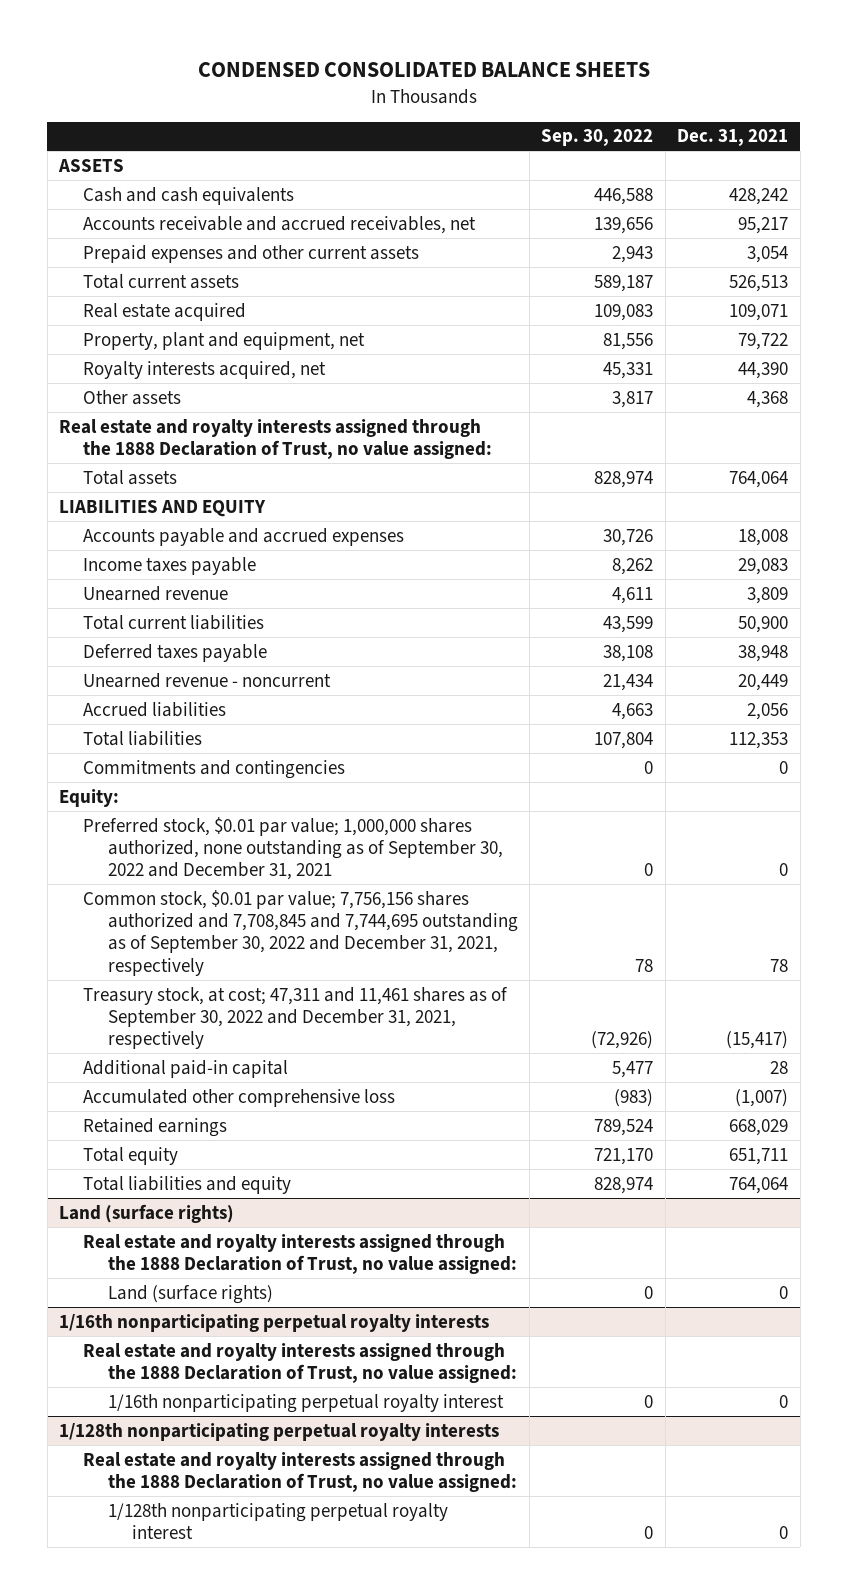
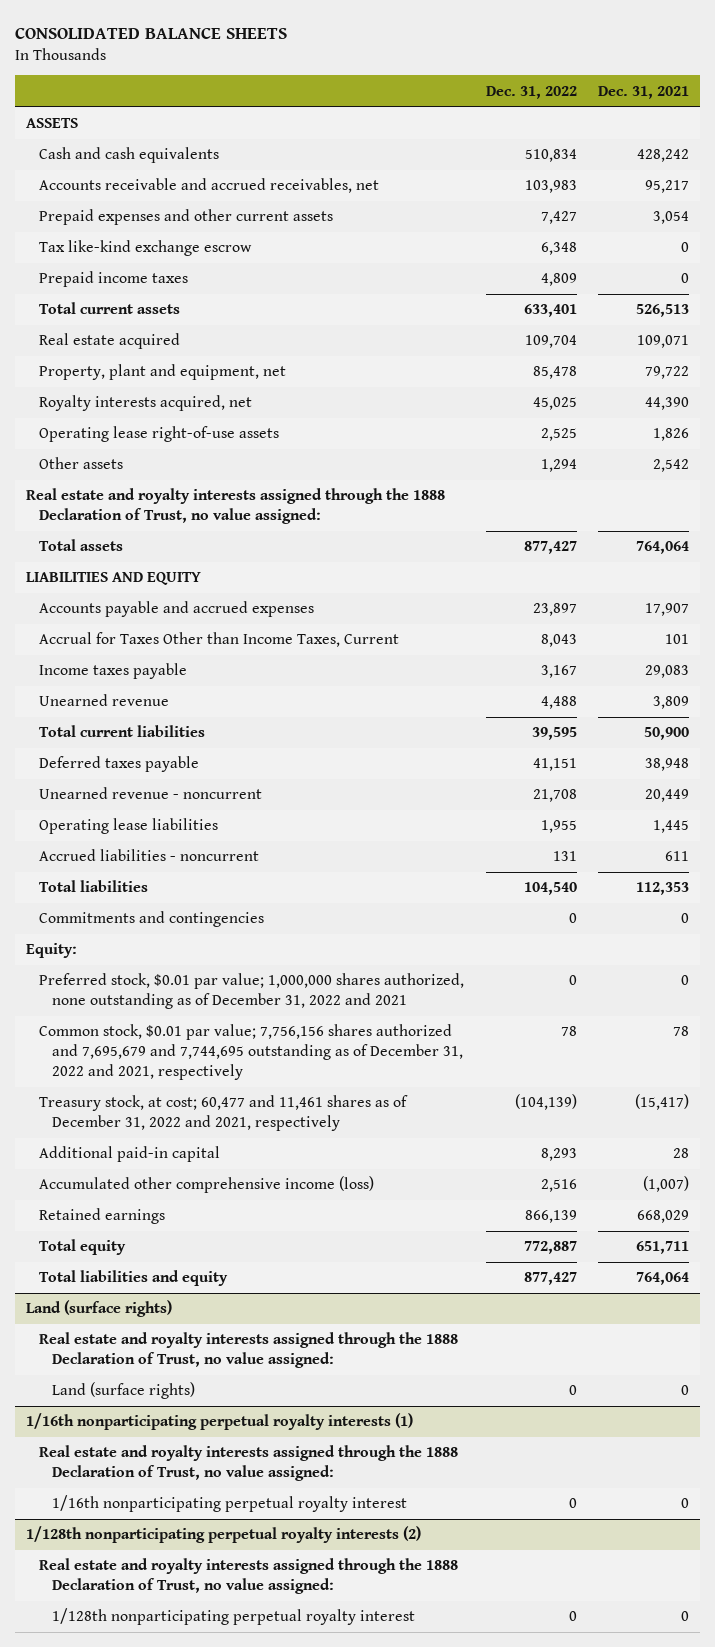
[197,61,650,77] CONDENSED CONSOLIDATED BALANCE SHEETS -> [15,28,288,40] CONSOLIDATED BALANCE SHEETS
[541,129,654,147] Sep. 30, 2022 -> none
none -> [485,85,577,99] Dec. 31, 2022
none -> [39,240,253,257] Tax like-kind exchange escrow
none -> [39,271,189,288] Prepaid income taxes
none -> [39,426,280,443] Operating lease right-of-use assets
[747,390,789,408] 4,368 -> [653,459,690,473] 2,542
[738,528,789,546] 18,008 -> [645,603,690,617] 17,907
none -> [39,632,400,648] Accrual for Taxes Other than Income Taxes, Current
none -> [39,818,219,835] Operating lease liabilities
[83,701,227,717] Accrued liabilities -> [39,849,260,862] Accrued liabilities - noncurrent
[747,702,789,720] 2,056 -> [665,851,690,862] 611
[83,816,503,881] Preferred stock, $0.01 par value; 1,000,000 shares authorized, none outstanding as of September 30, 2022 and December 31, 2021 -> [39,973,465,1010] Preferred stock, $0.01 par value; 1,000,000 shares authorized, none outstanding as of December 31, 2022 and 2021
[83,889,518,976] Common stock, $0.01 par value; 7,756,156 shares authorized and 7,708,845 and 7,744,695 outstanding as of September 30, 2022 and December 31, 2021, respectively -> [39,1024,464,1081] Common stock, $0.01 par value; 7,756,156 shares authorized and 7,695,679 and 7,744,695 outstanding as of December 31, 2022 and 2021, respectively
[83,986,509,1050] Treasury stock, at cost; 47,311 and 11,461 shares as of September 30, 2022 and December 31, 2021, respectively -> [39,1095,409,1132] Treasury stock, at cost; 60,477 and 11,461 shares as of December 31, 2022 and 2021, respectively
[83,1088,396,1107] Accumulated other comprehensive loss -> [39,1176,375,1194] Accumulated other comprehensive income (loss)
[59,1313,490,1332] 1/16th nonparticipating perpetual royalty interests -> [25,1413,413,1431] 1/16th nonparticipating perpetual royalty interests (1)
[59,1422,500,1441] 1/128th nonparticipating perpetual royalty interests -> [25,1526,421,1544] 1/128th nonparticipating perpetual royalty interests (2)

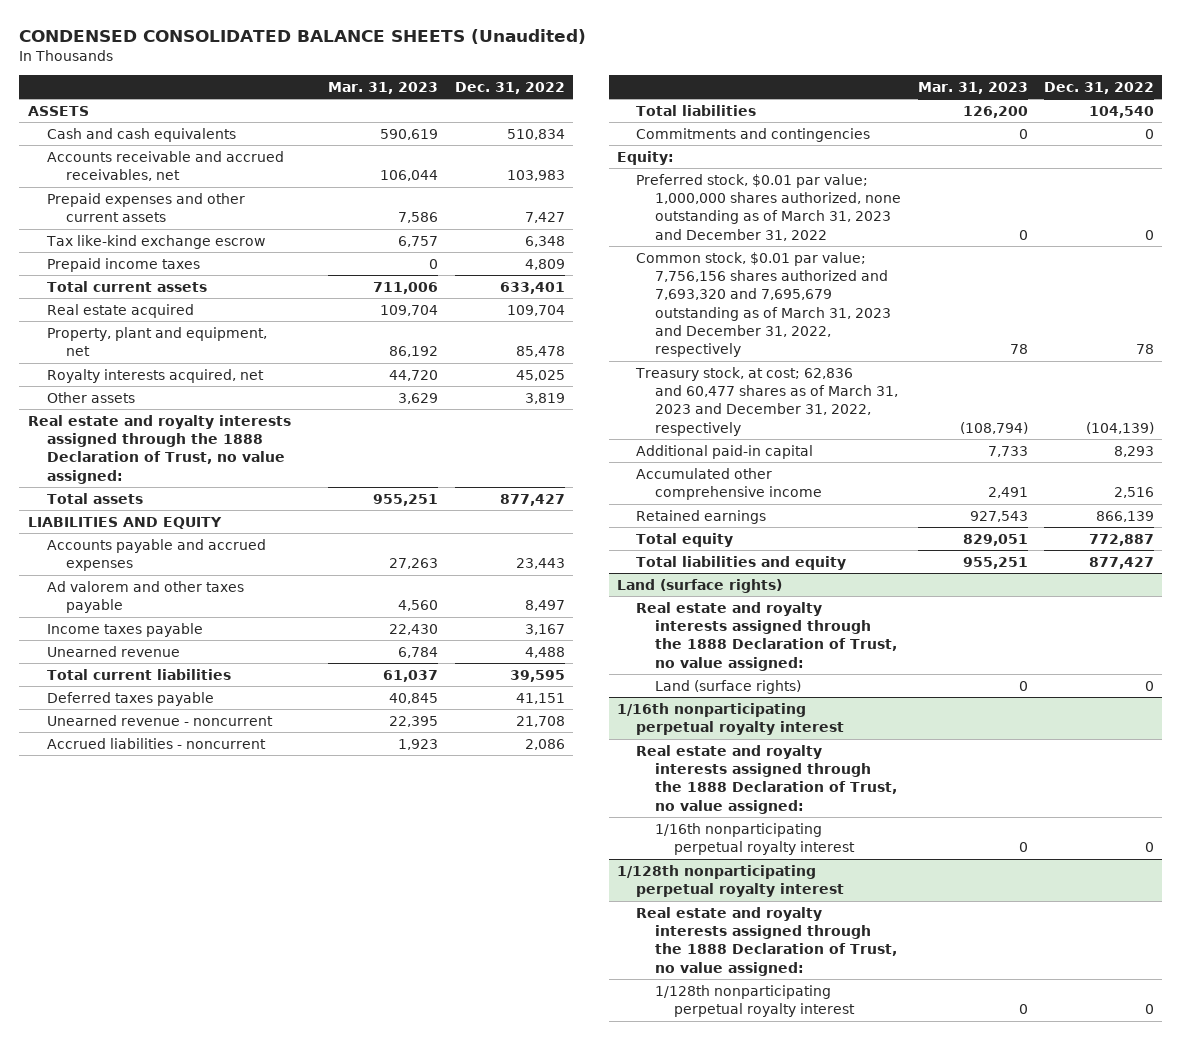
[15,28,288,40] CONSOLIDATED BALANCE SHEETS -> [19,28,587,44] CONDENSED CONSOLIDATED BALANCE SHEETS (Unaudited)
[598,85,690,99] Dec. 31, 2021 -> none
none -> [328,81,439,94] Mar. 31, 2023
[39,426,280,443] Operating lease right-of-use assets -> none
[540,459,577,473] 1,294 -> [524,392,565,404] 3,819
[39,632,400,648] Accrual for Taxes Other than Income Taxes, Current -> none
[532,603,577,617] 23,897 -> [515,558,565,570] 23,443
none -> [46,580,244,614] Ad valorem and other taxes payable
[39,818,219,835] Operating lease liabilities -> none
[552,851,577,862] 131 -> [524,738,565,750] 2,086
[39,973,465,1010] Preferred stock, $0.01 par value; 1,000,000 shares authorized, none outstanding as of December 31, 2022 and 2021 -> [636,173,902,241] Preferred stock, $0.01 par value; 1,000,000 shares authorized, none outstanding as of March 31, 2023 and December 31, 2022
[39,1024,464,1081] Common stock, $0.01 par value; 7,756,156 shares authorized and 7,695,679 and 7,744,695 outstanding as of December 31, 2022 and 2021, respectively -> [636,251,892,358] Common stock, $0.01 par value; 7,756,156 shares authorized and 7,693,320 and 7,695,679 outstanding as of March 31, 2023 and December 31, 2022, respectively
[39,1095,409,1132] Treasury stock, at cost; 60,477 and 11,461 shares as of December 31, 2022 and 2021, respectively -> [635,366,899,436] Treasury stock, at cost; 62,836 and 60,477 shares as of March 31, 2023 and December 31, 2022, respectively
[39,1176,375,1194] Accumulated other comprehensive income (loss) -> [636,467,823,501] Accumulated other comprehensive income
[25,1413,413,1431] 1/16th nonparticipating perpetual royalty interests (1) -> [616,702,845,736] 1/16th nonparticipating perpetual royalty interest
[25,1526,421,1544] 1/128th nonparticipating perpetual royalty interests (2) -> [616,864,845,898] 1/128th nonparticipating perpetual royalty interest

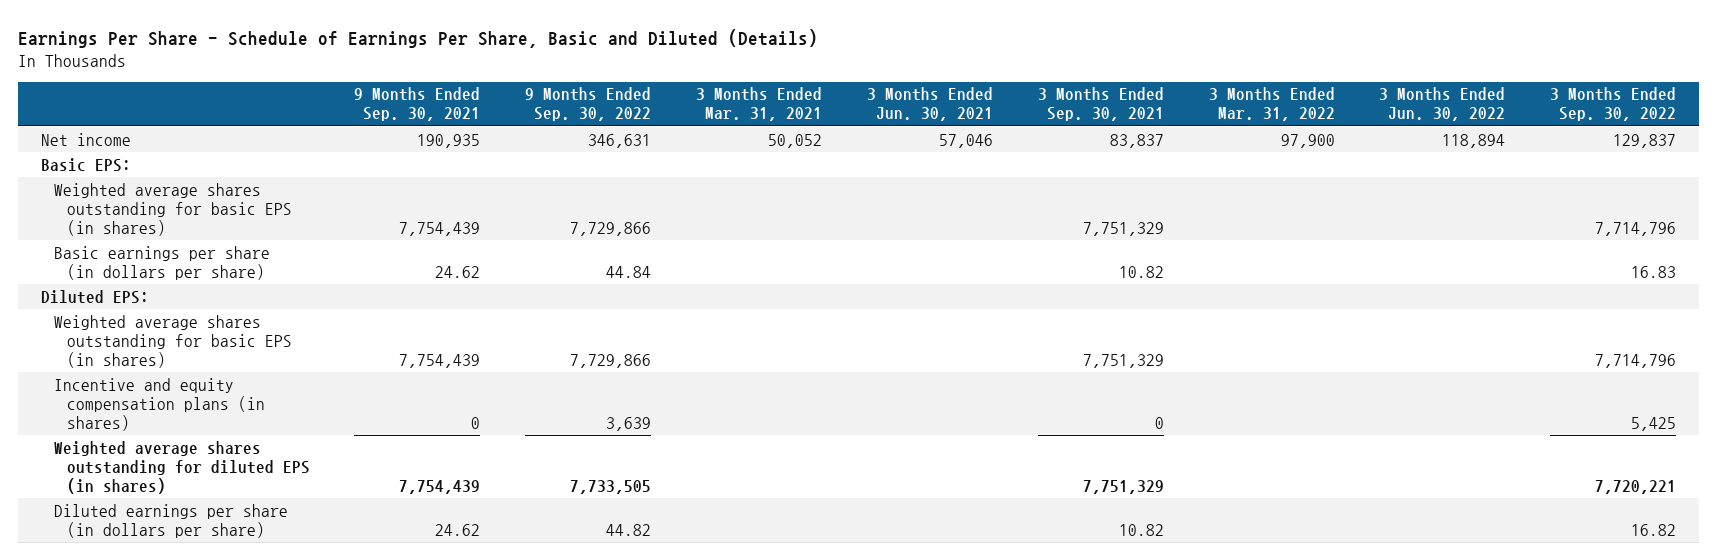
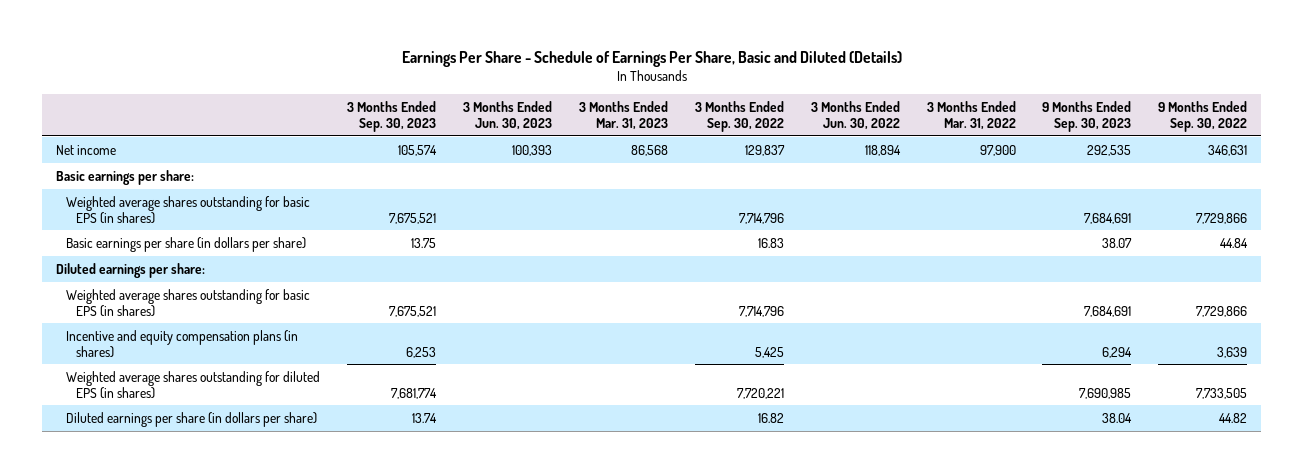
[354,87,481,122] 9 Months Ended Sep. 30, 2021 -> none
[696,87,823,122] 3 Months Ended Mar. 31, 2021 -> none
[866,87,993,122] 3 Months Ended Jun. 30, 2021 -> none
[1037,87,1164,122] 3 Months Ended Sep. 30, 2021 -> none
none -> [346,101,436,132] 3 Months Ended Sep. 30, 2023
none -> [462,101,552,130] 3 Months Ended Jun. 30, 2023
none -> [578,101,668,130] 3 Months Ended Mar. 31, 2023
none -> [1042,101,1132,132] 9 Months Ended Sep. 30, 2023
[40,157,131,172] Basic EPS: -> [55,169,194,185] Basic earnings per share:
[40,289,149,304] Diluted EPS: -> [55,262,205,278] Diluted earnings per share:

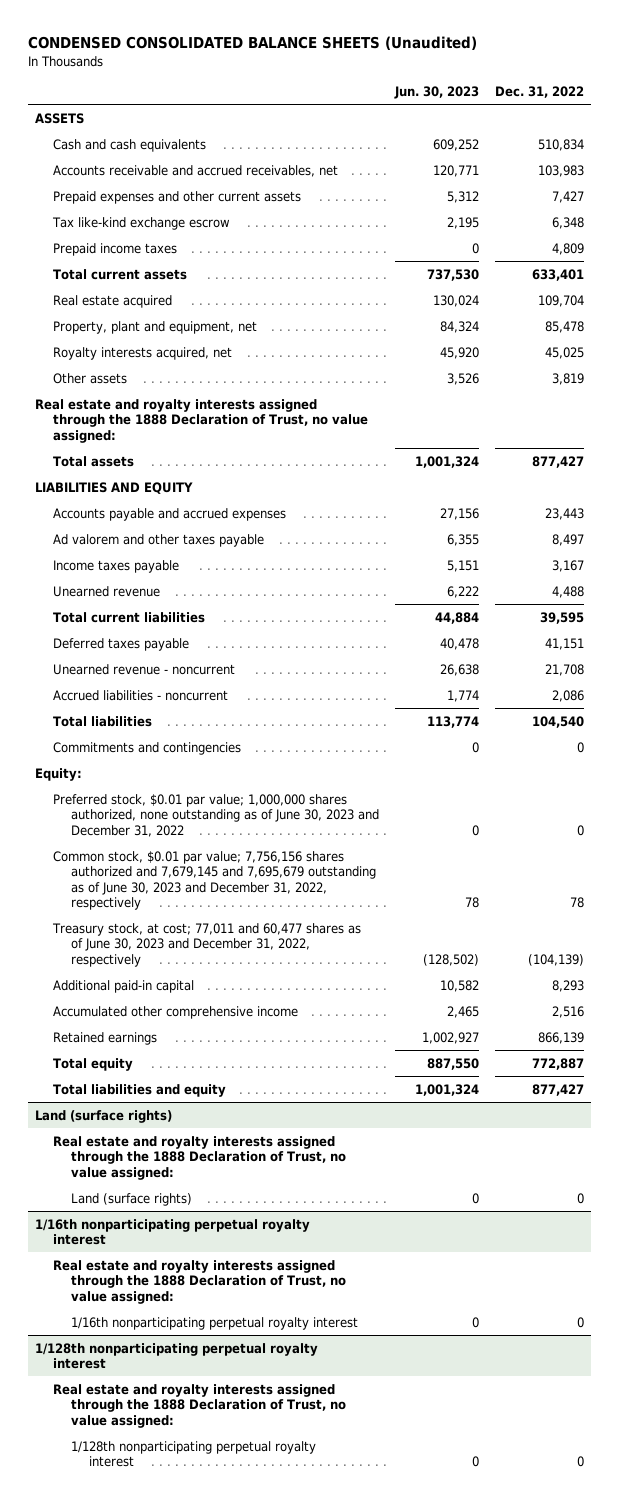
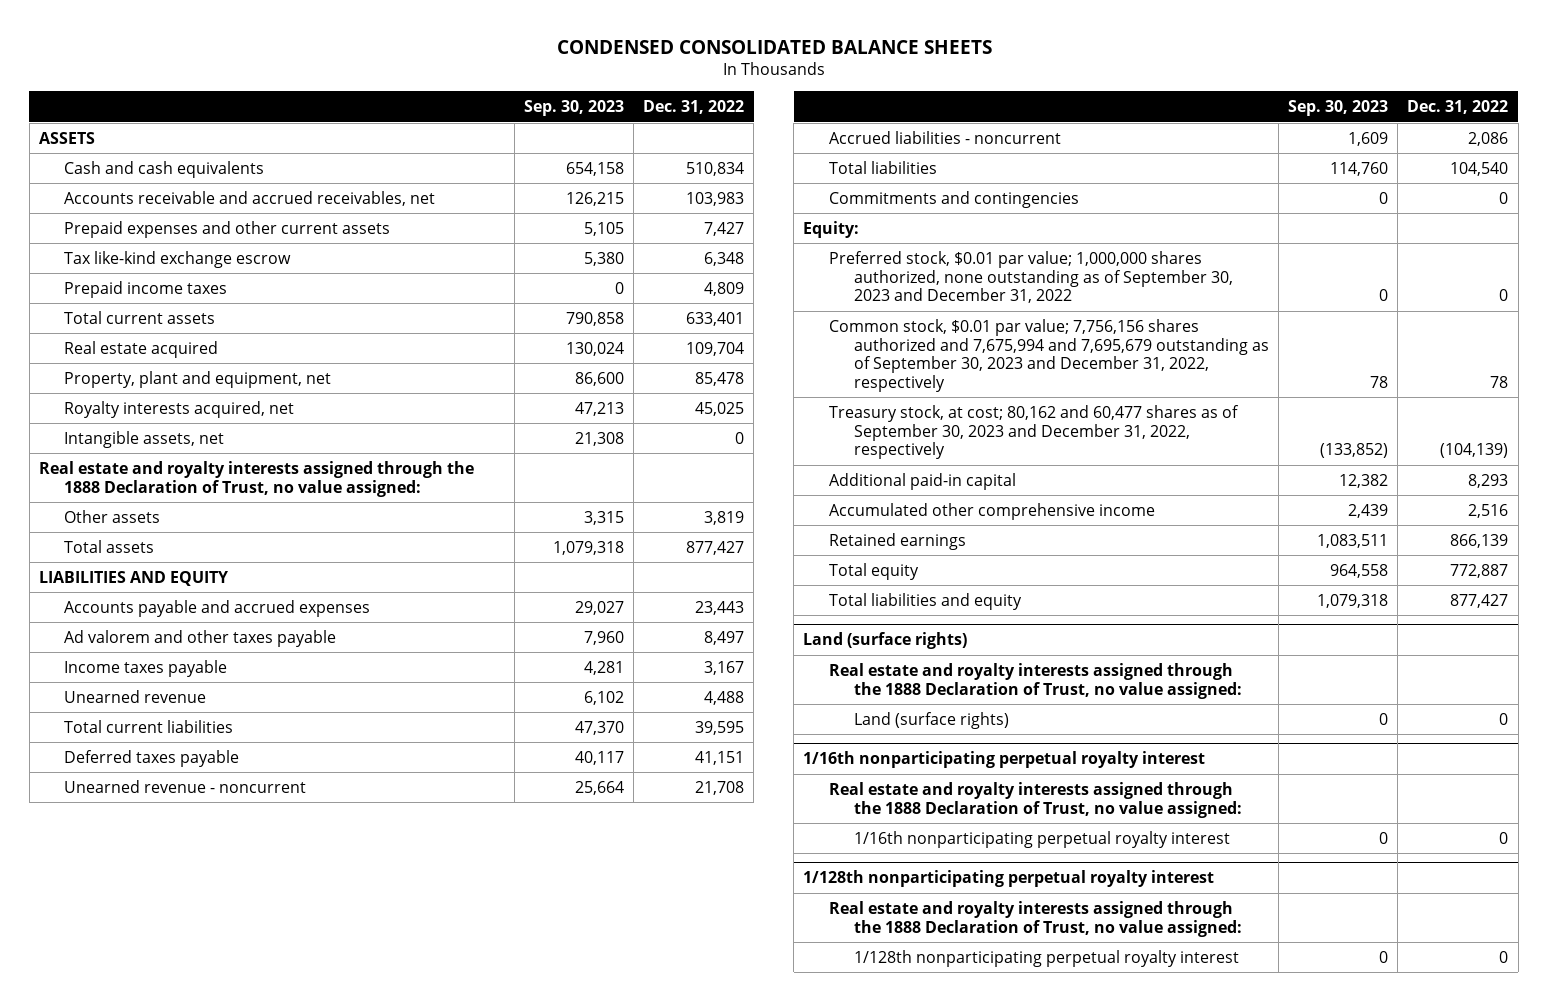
[27,35,477,50] CONDENSED CONSOLIDATED BALANCE SHEETS (Unaudited) -> [556,39,992,54] CONDENSED CONSOLIDATED BALANCE SHEETS
[393,86,479,100] Jun. 30, 2023 -> none
none -> [523,100,624,117] Sep. 30, 2023
none -> [64,430,225,448] Intangible assets, net
[53,372,128,384] Other assets -> [64,509,161,523] Other assets
[53,793,380,837] Preferred stock, $0.01 par value; 1,000,000 shares authorized, none outstanding as of June 30, 2023 and December 31, 2022 -> [828,250,1233,304] Preferred stock, $0.01 par value; 1,000,000 shares authorized, none outstanding as of September 30, 2023 and December 31, 2022
[53,850,377,911] Common stock, $0.01 par value; 7,756,156 shares authorized and 7,679,145 and 7,695,679 outstanding as of June 30, 2023 and December 31, 2022, respectively -> [828,318,1269,392] Common stock, $0.01 par value; 7,756,156 shares authorized and 7,675,994 and 7,695,679 outstanding as of September 30, 2023 and December 31, 2022, respectively
[52,922,362,967] Treasury stock, at cost; 77,011 and 60,477 shares as of June 30, 2023 and December 31, 2022, respectively -> [828,404,1239,460] Treasury stock, at cost; 80,162 and 60,477 shares as of September 30, 2023 and December 31, 2022, respectively

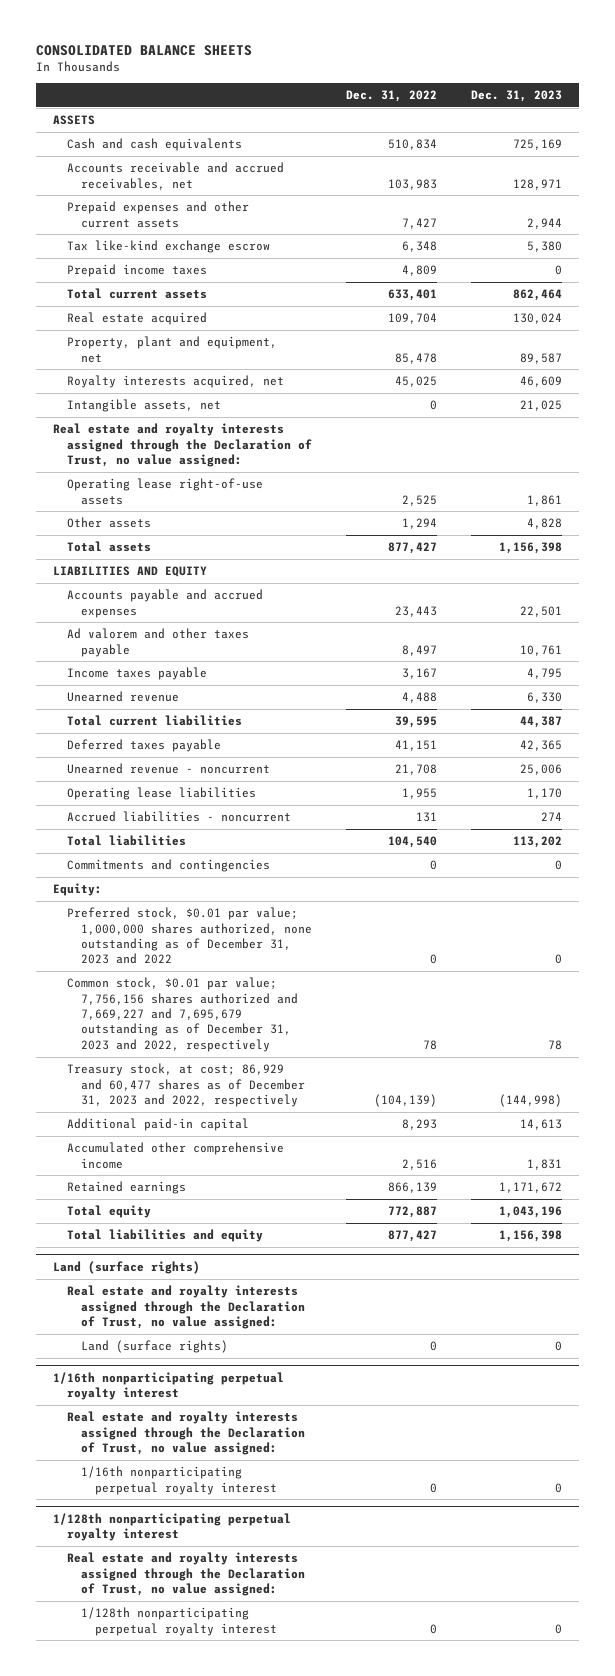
[556,39,992,54] CONDENSED CONSOLIDATED BALANCE SHEETS -> [35,44,252,56] CONSOLIDATED BALANCE SHEETS
[523,100,624,117] Sep. 30, 2023 -> none
none -> [470,90,562,103] Dec. 31, 2023
[38,460,474,497] Real estate and royalty interests assigned through the 1888 Declaration of Trust, no value assigned: -> [52,423,312,467] Real estate and royalty interests assigned through the Declaration of Trust, no value assigned:
none -> [66,478,263,505] Operating lease right-of-use assets
[704,510,745,525] 3,819 -> [401,518,437,530] 1,294
none -> [66,787,256,801] Operating lease liabilities
[1468,131,1509,146] 2,086 -> [415,812,437,823] 131
[828,250,1233,304] Preferred stock, $0.01 par value; 1,000,000 shares authorized, none outstanding as of September 30, 2023 and December 31, 2022 -> [66,907,312,965] Preferred stock, $0.01 par value; 1,000,000 shares authorized, none outstanding as of December 31, 2023 and 2022
[828,318,1269,392] Common stock, $0.01 par value; 7,756,156 shares authorized and 7,675,994 and 7,695,679 outstanding as of September 30, 2023 and December 31, 2022, respectively -> [66,977,298,1052] Common stock, $0.01 par value; 7,756,156 shares authorized and 7,669,227 and 7,695,679 outstanding as of December 31, 2023 and 2022, respectively
[828,404,1239,460] Treasury stock, at cost; 80,162 and 60,477 shares as of September 30, 2023 and December 31, 2022, respectively -> [66,1063,305,1107] Treasury stock, at cost; 86,929 and 60,477 shares as of December 31, 2023 and 2022, respectively
[828,662,1242,699] Real estate and royalty interests assigned through the 1888 Declaration of Trust, no value assigned: -> [66,1285,305,1329] Real estate and royalty interests assigned through the Declaration of Trust, no value assigned:
[828,781,1242,818] Real estate and royalty interests assigned through the 1888 Declaration of Trust, no value assigned: -> [66,1411,305,1455] Real estate and royalty interests assigned through the Declaration of Trust, no value assigned:
[828,900,1242,937] Real estate and royalty interests assigned through the 1888 Declaration of Trust, no value assigned: -> [66,1552,305,1596] Real estate and royalty interests assigned through the Declaration of Trust, no value assigned:

